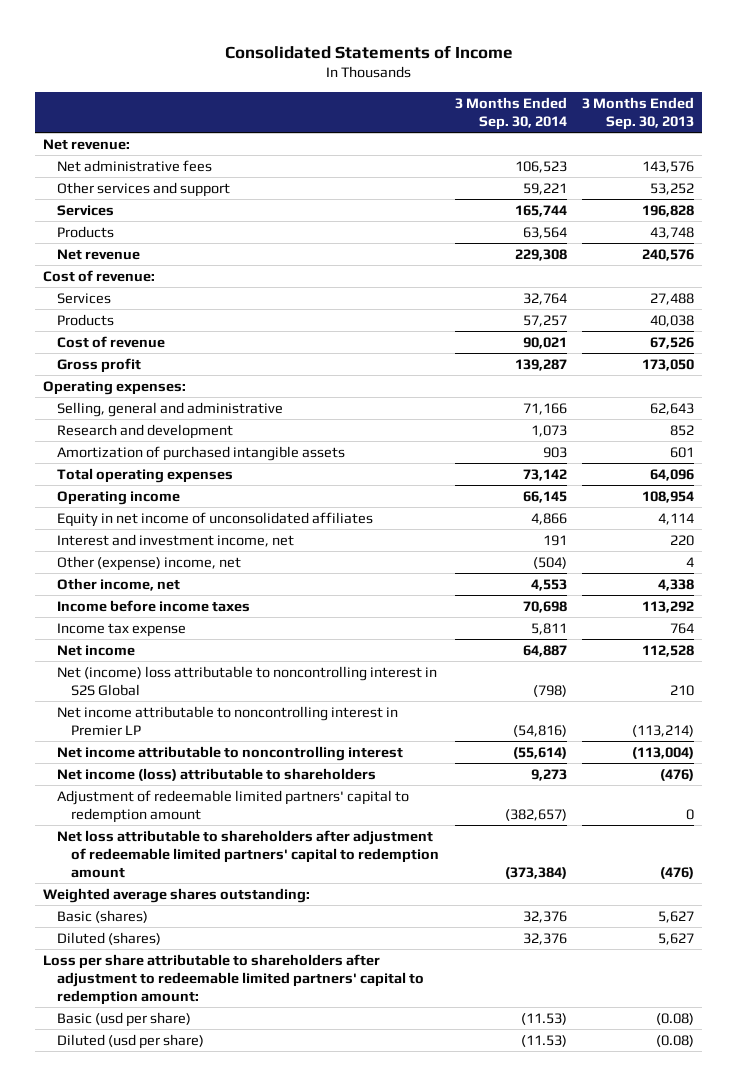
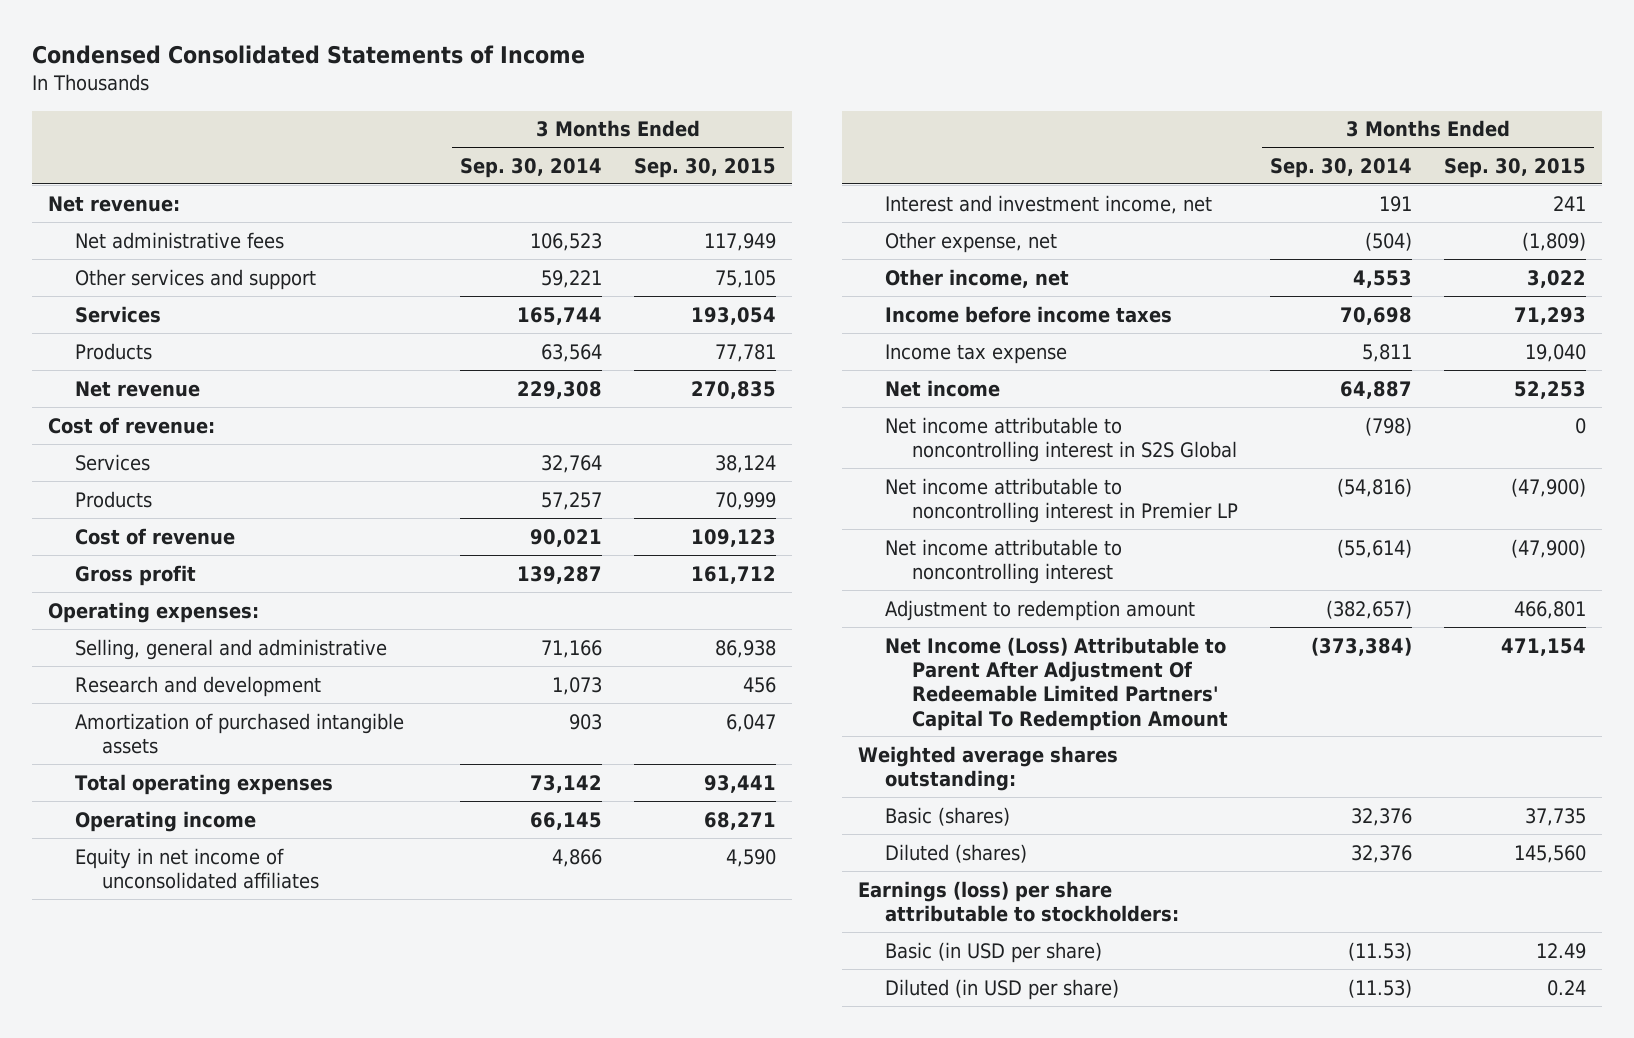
[224,44,513,59] Consolidated Statements of Income -> [32,45,586,65] Condensed Consolidated Statements of Income
[582,96,695,130] 3 Months Ended Sep. 30, 2013 -> none
none -> [633,157,776,178] Sep. 30, 2015
[56,555,241,571] Other (expense) income, net -> [885,231,1058,253] Other expense, net
[56,665,437,696] Net (income) loss attributable to noncontrolling interest in S2S Global -> [885,416,1237,462] Net income attributable to noncontrolling interest in S2S Global
[56,767,376,781] Net income (loss) attributable to shareholders -> none
[56,789,409,823] Adjustment of redeemable limited partners' capital to redemption amount -> [885,599,1196,621] Adjustment to redemption amount
[56,829,440,879] Net loss attributable to shareholders after adjustment of redeemable limited partners' capital to redemption amount -> [885,636,1228,731] Net Income (Loss) Attributable to Parent After Adjustment Of Redeemable Limited Partners' Capital To Redemption Amount
[42,953,424,1006] Loss per share attributable to shareholders after adjustment to redeemable limited partners' capital to redemption amount: -> [858,880,1180,922] Earnings (loss) per share attributable to stockholders:
[56,1011,191,1027] Basic (usd per share) -> [885,941,1103,963] Basic (in USD per share)
[56,1033,204,1049] Diluted (usd per share) -> [885,978,1120,1000] Diluted (in USD per share)

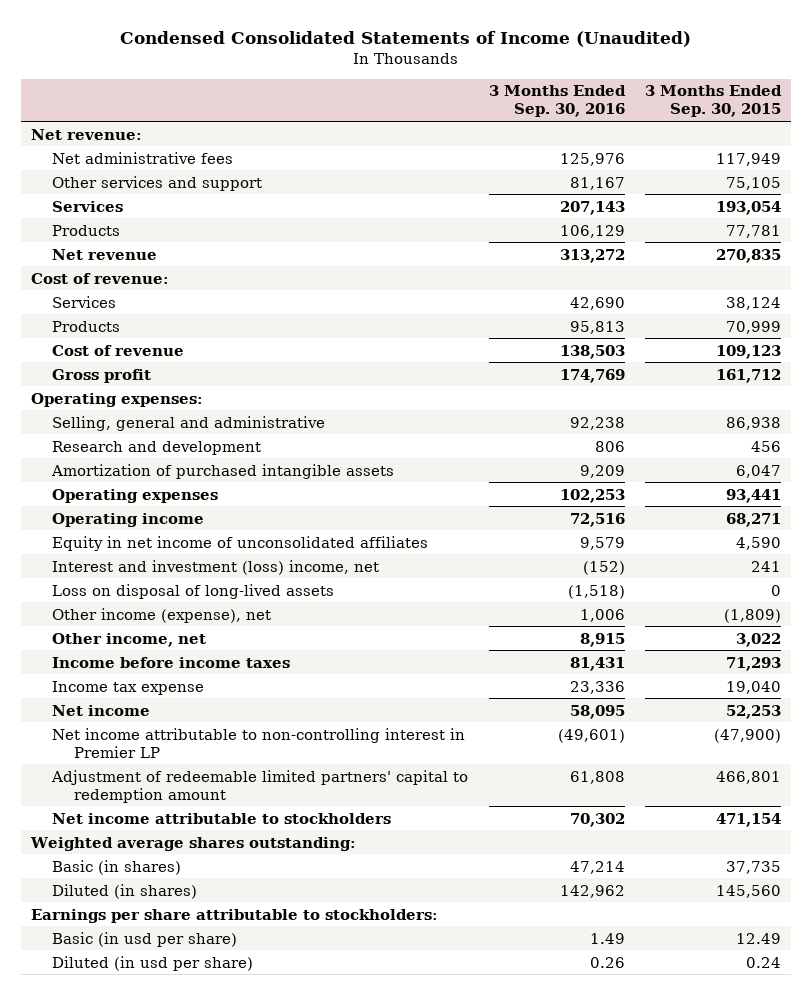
[32,45,586,65] Condensed Consolidated Statements of Income -> [119,30,691,47] Condensed Consolidated Statements of Income (Unaudited)
[459,157,602,178] Sep. 30, 2014 -> none
none -> [488,85,626,118] 3 Months Ended Sep. 30, 2016
[74,773,333,795] Total operating expenses -> [52,488,219,503] Operating expenses
[885,194,1213,214] Interest and investment income, net -> [52,559,380,575] Interest and investment (loss) income, net
none -> [52,583,335,599] Loss on disposal of long-lived assets
[885,231,1058,253] Other expense, net -> [52,607,272,623] Other income (expense), net
[885,416,1237,462] Net income attributable to noncontrolling interest in S2S Global -> none
[885,538,1123,584] Net income attributable to noncontrolling interest -> none
[885,477,1238,523] Net income attributable to noncontrolling interest in Premier LP -> [52,727,466,758] Net income attributable to non-controlling interest in Premier LP
[885,599,1196,621] Adjustment to redemption amount -> [51,769,469,803] Adjustment of redeemable limited partners' capital to redemption amount
[885,636,1228,731] Net Income (Loss) Attributable to Parent After Adjustment Of Redeemable Limited Partners' Capital To Redemption Amount -> [52,812,392,824] Net income attributable to stockholders
[885,806,1011,826] Basic (shares) -> [52,859,182,875] Basic (in shares)
[885,843,1028,863] Diluted (shares) -> [52,883,198,899] Diluted (in shares)
[858,880,1180,922] Earnings (loss) per share attributable to stockholders: -> [30,908,438,923] Earnings per share attributable to stockholders:
[885,941,1103,963] Basic (in USD per share) -> [52,931,238,947] Basic (in usd per share)
[885,978,1120,1000] Diluted (in USD per share) -> [52,955,254,971] Diluted (in usd per share)

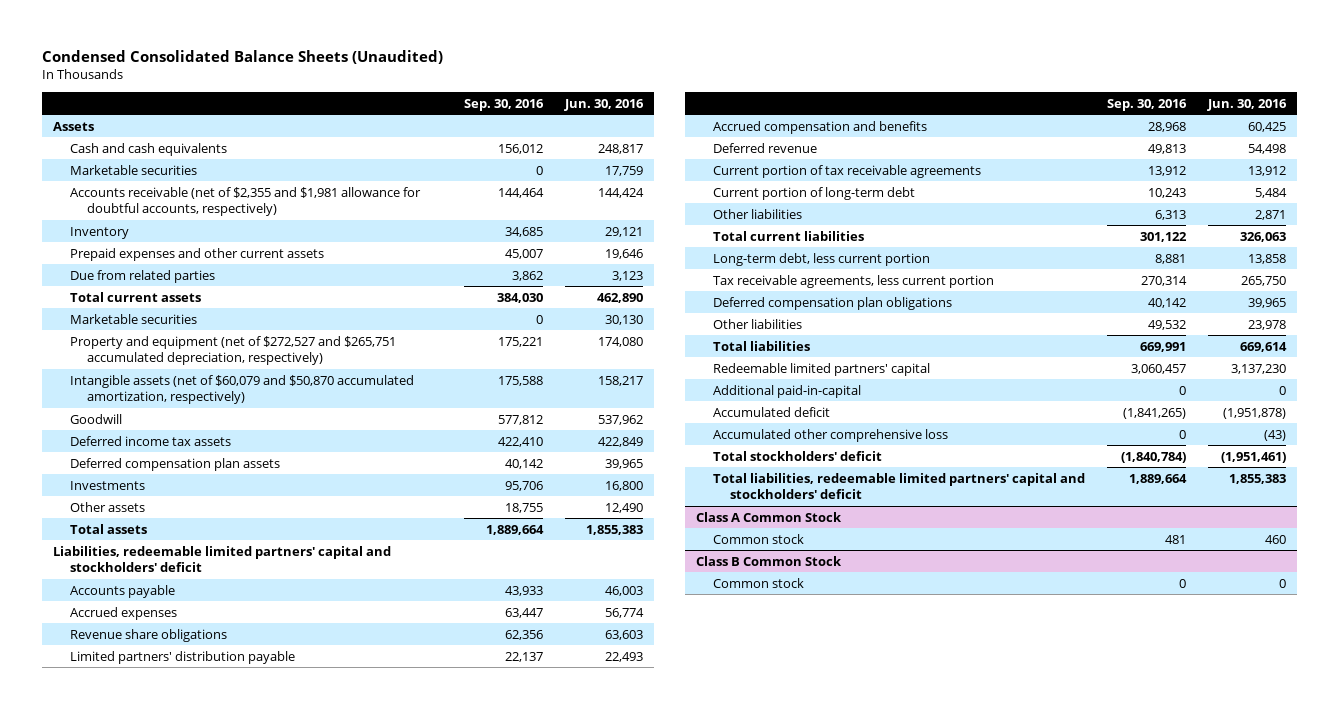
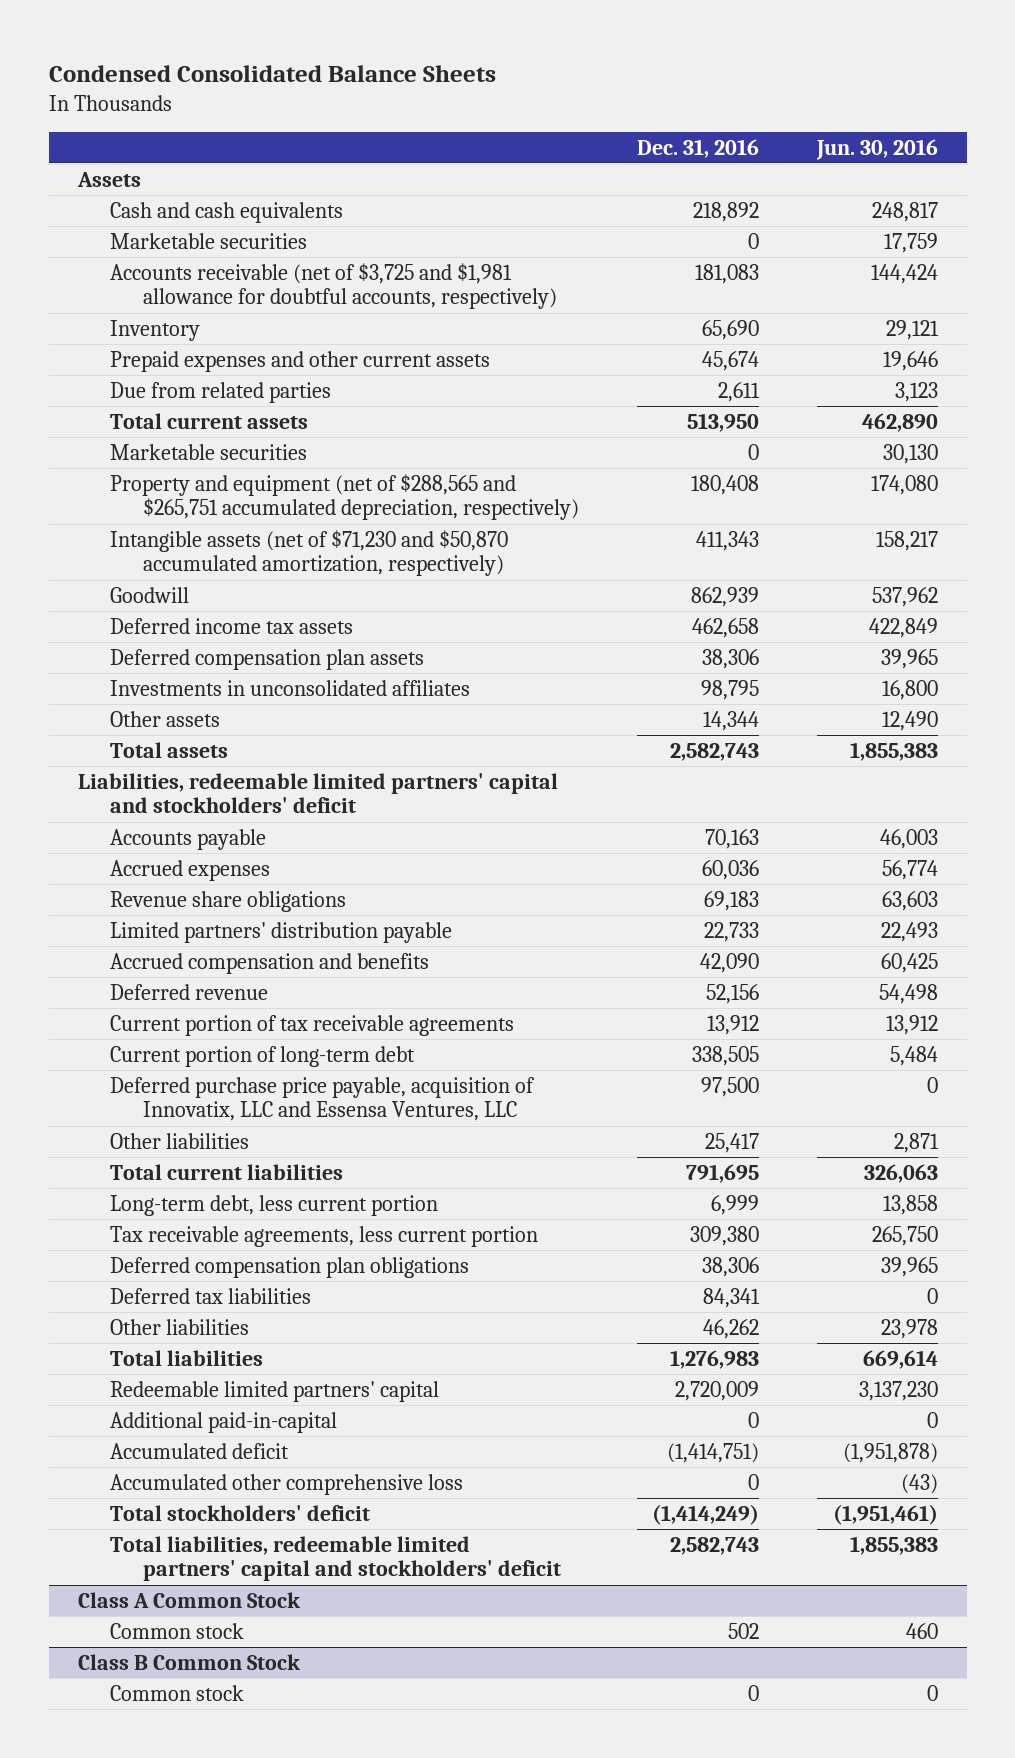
[42,50,444,65] Condensed Consolidated Balance Sheets (Unaudited) -> [48,64,496,82] Condensed Consolidated Balance Sheets
[463,98,544,111] Sep. 30, 2016 -> none
none -> [636,138,759,158] Dec. 31, 2016
[70,186,422,216] Accounts receivable (net of $2,355 and $1,981 allowance for doubtful accounts, respectively) -> [110,262,557,310] Accounts receivable (net of $3,725 and $1,981 allowance for doubtful accounts, respectively)
[70,335,397,365] Property and equipment (net of $272,527 and $265,751 accumulated depreciation, respectively) -> [110,473,579,521] Property and equipment (net of $288,565 and $265,751 accumulated depreciation, respectively)
[70,374,415,404] Intangible assets (net of $60,079 and $50,870 accumulated amortization, respectively) -> [110,529,509,577] Intangible assets (net of $71,230 and $50,870 accumulated amortization, respectively)
[70,480,146,490] Investments -> [110,679,471,696] Investments in unconsolidated affiliates
none -> [110,1076,536,1122] Deferred purchase price payable, acquisition of Innovatix, LLC and Essensa Ventures, LLC
none -> [110,1287,312,1304] Deferred tax liabilities

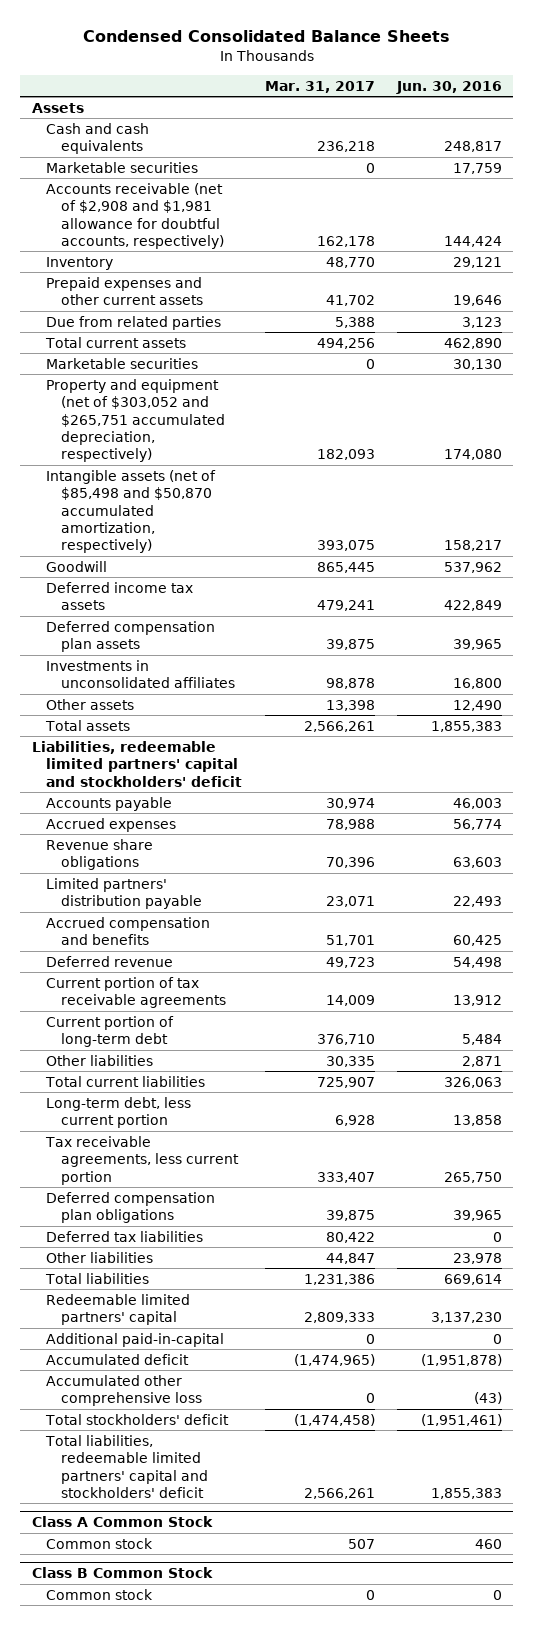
[636,138,759,158] Dec. 31, 2016 -> none
none -> [264,80,375,93] Mar. 31, 2017
[110,262,557,310] Accounts receivable (net of $3,725 and $1,981 allowance for doubtful accounts, respectively) -> [46,182,225,249] Accounts receivable (net of $2,908 and $1,981 allowance for doubtful accounts, respectively)
[110,473,579,521] Property and equipment (net of $288,565 and $265,751 accumulated depreciation, respectively) -> [46,378,226,463] Property and equipment (net of $303,052 and $265,751 accumulated depreciation, respectively)
[110,529,509,577] Intangible assets (net of $71,230 and $50,870 accumulated amortization, respectively) -> [46,469,217,554] Intangible assets (net of $85,498 and $50,870 accumulated amortization, respectively)
[110,1076,536,1122] Deferred purchase price payable, acquisition of Innovatix, LLC and Essensa Ventures, LLC -> none

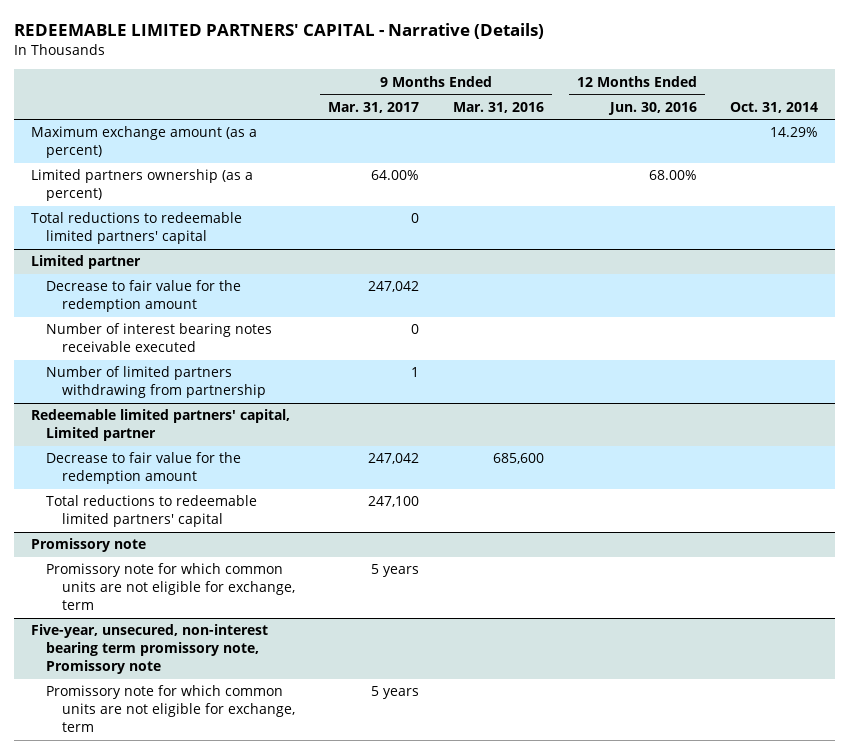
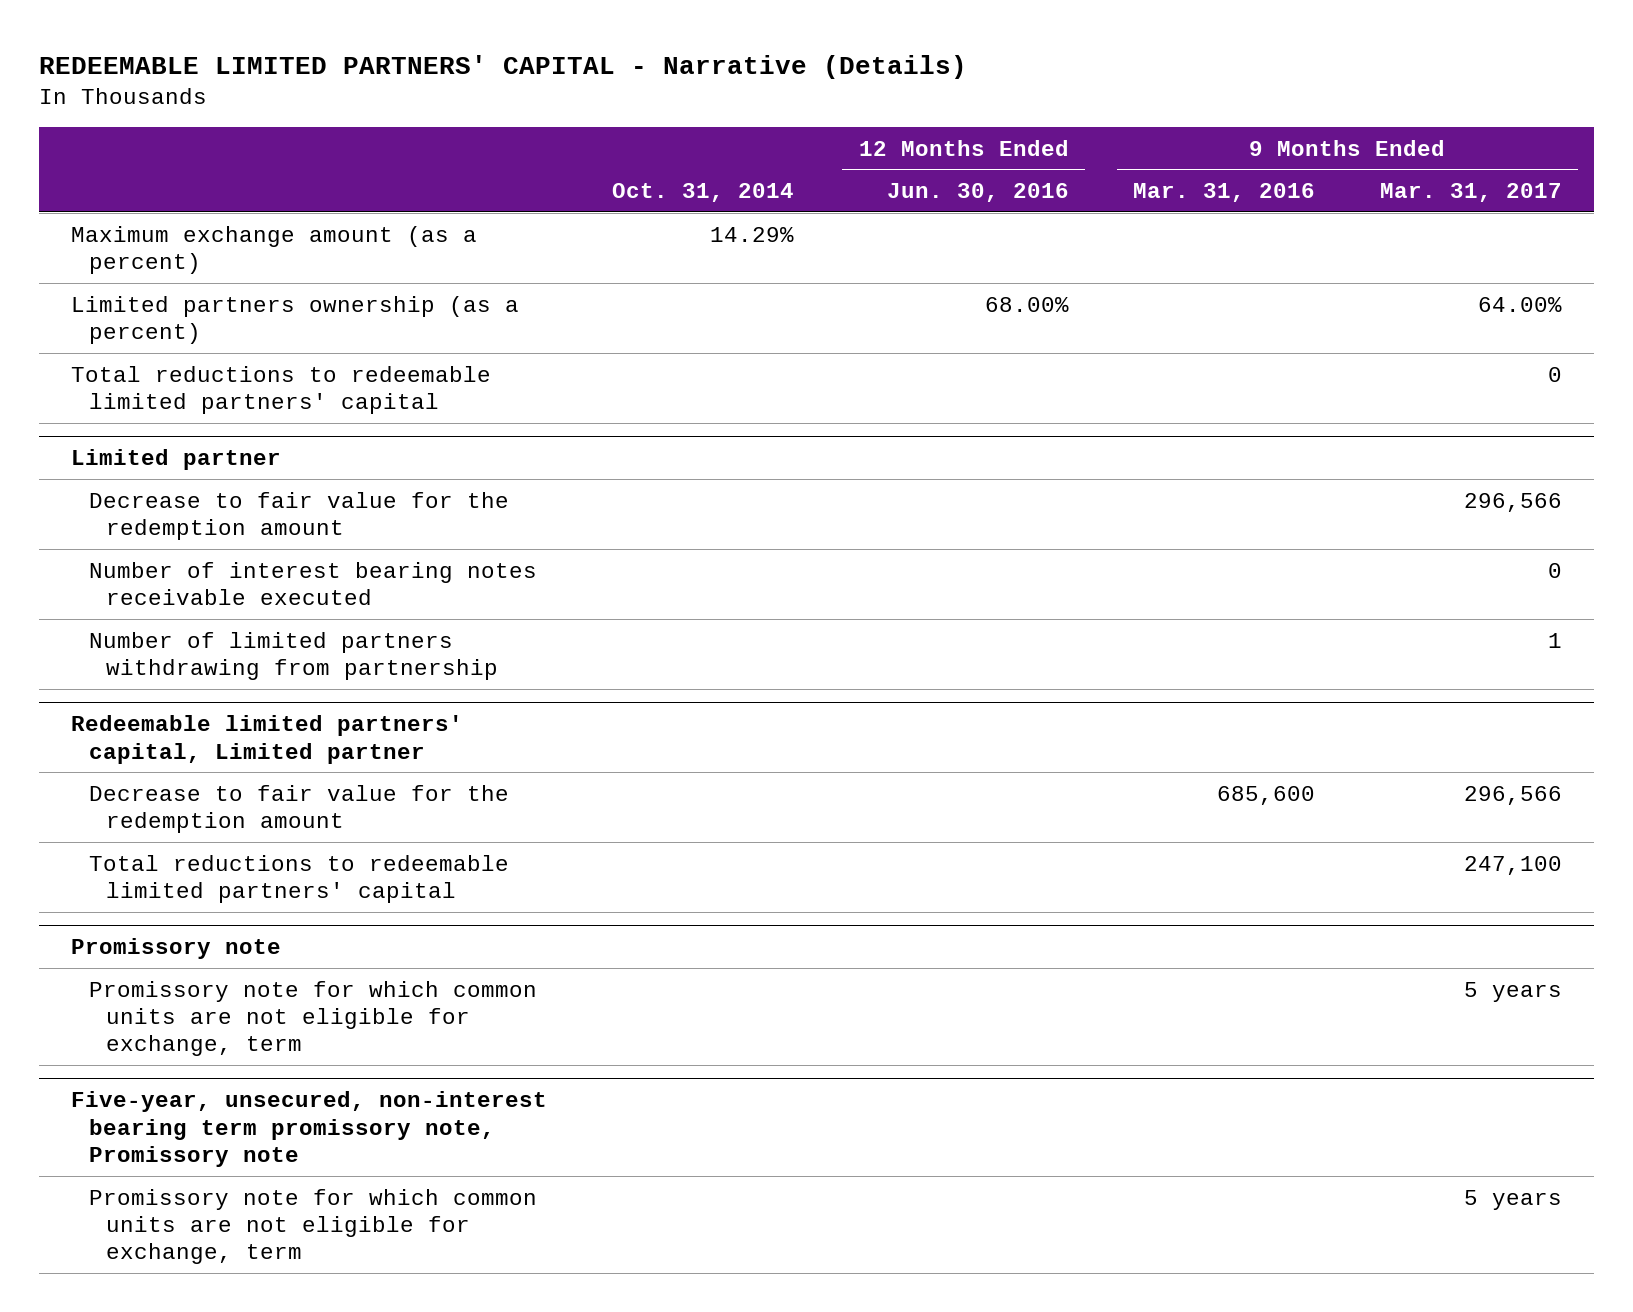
[368,281,420,293] 247,042 -> [1463,492,1562,512] 296,566
[368,453,420,465] 247,042 -> [1463,785,1562,805] 296,566

